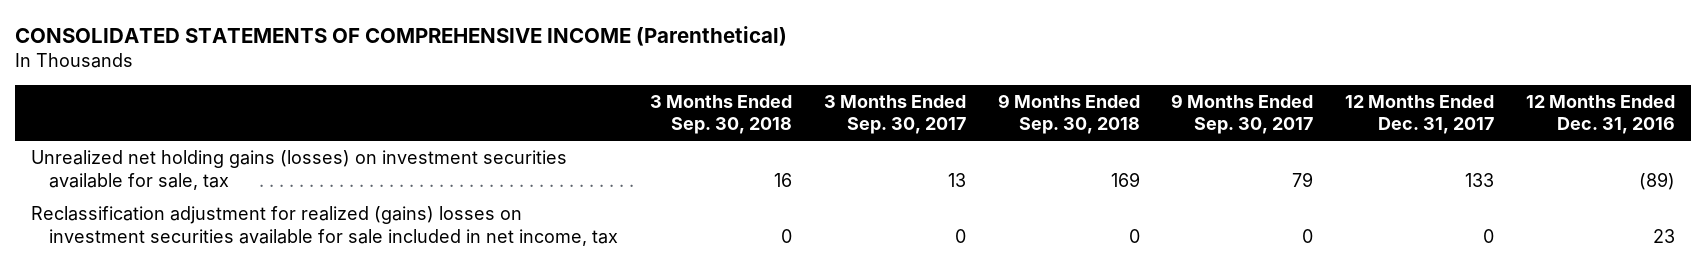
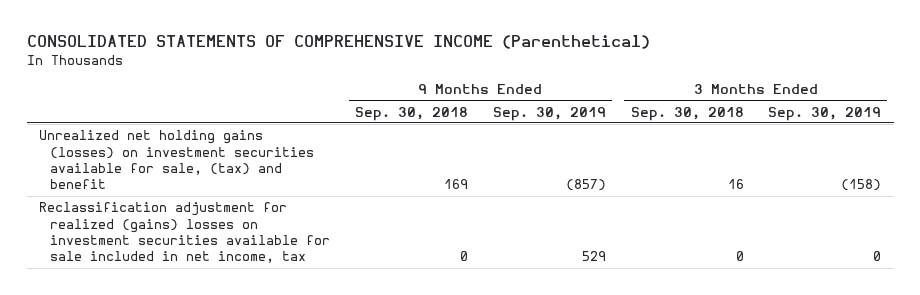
[823,94,966,135] 3 Months Ended Sep. 30, 2017 -> none
[1171,93,1314,135] 9 Months Ended Sep. 30, 2017 -> none
[1345,94,1495,135] 12 Months Ended Dec. 31, 2017 -> none
[1525,94,1675,135] 12 Months Ended Dec. 31, 2016 -> none
none -> [492,106,606,121] Sep. 30, 2019
none -> [768,106,882,121] Sep. 30, 2019
[30,149,567,190] Unrealized net holding gains (losses) on investment securities available for sale, tax -> [38,130,315,190] Unrealized net holding gains (losses) on investment securities available for sale, (tax) and benefit

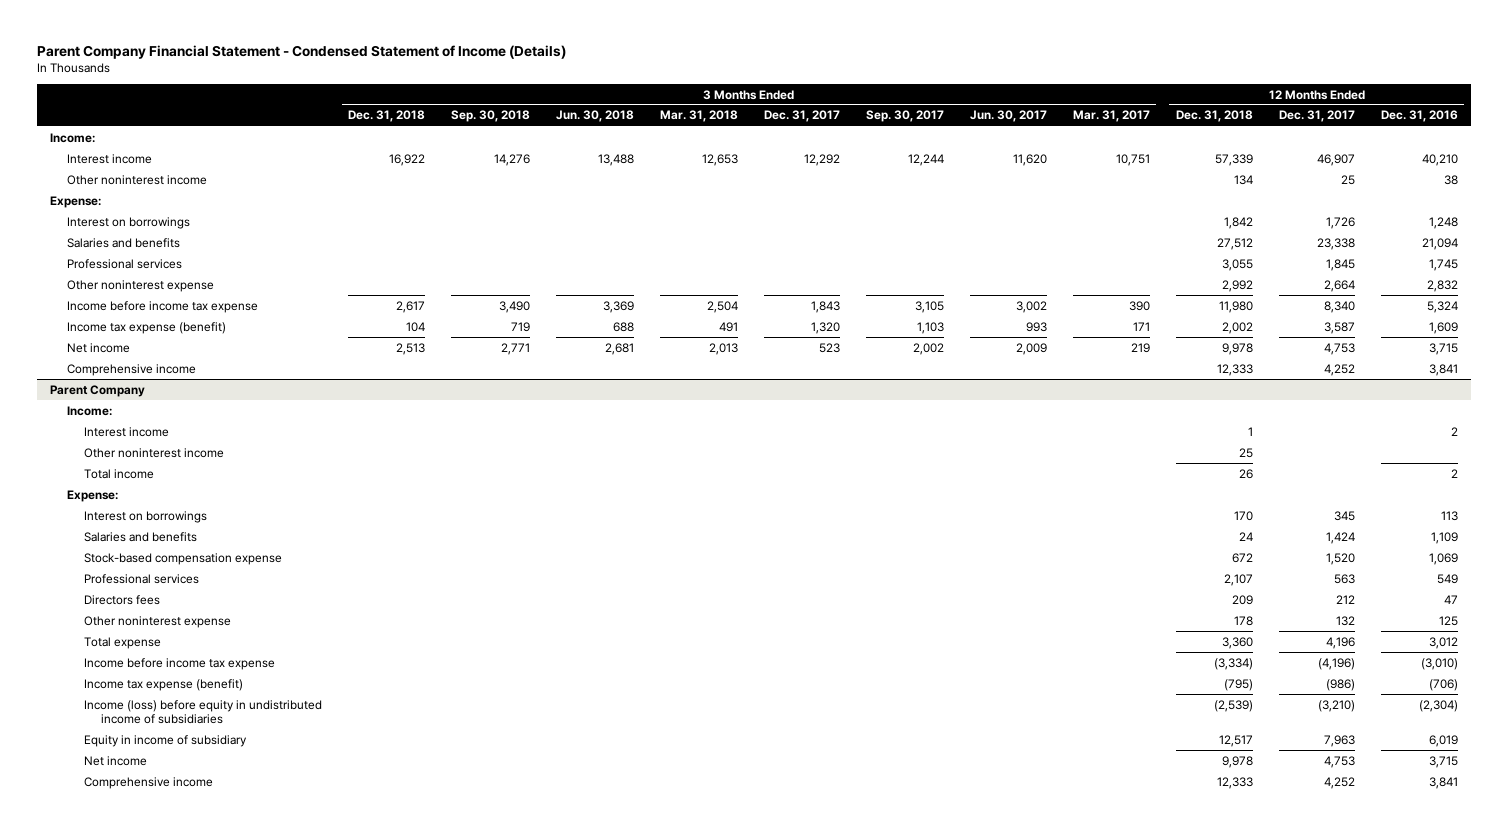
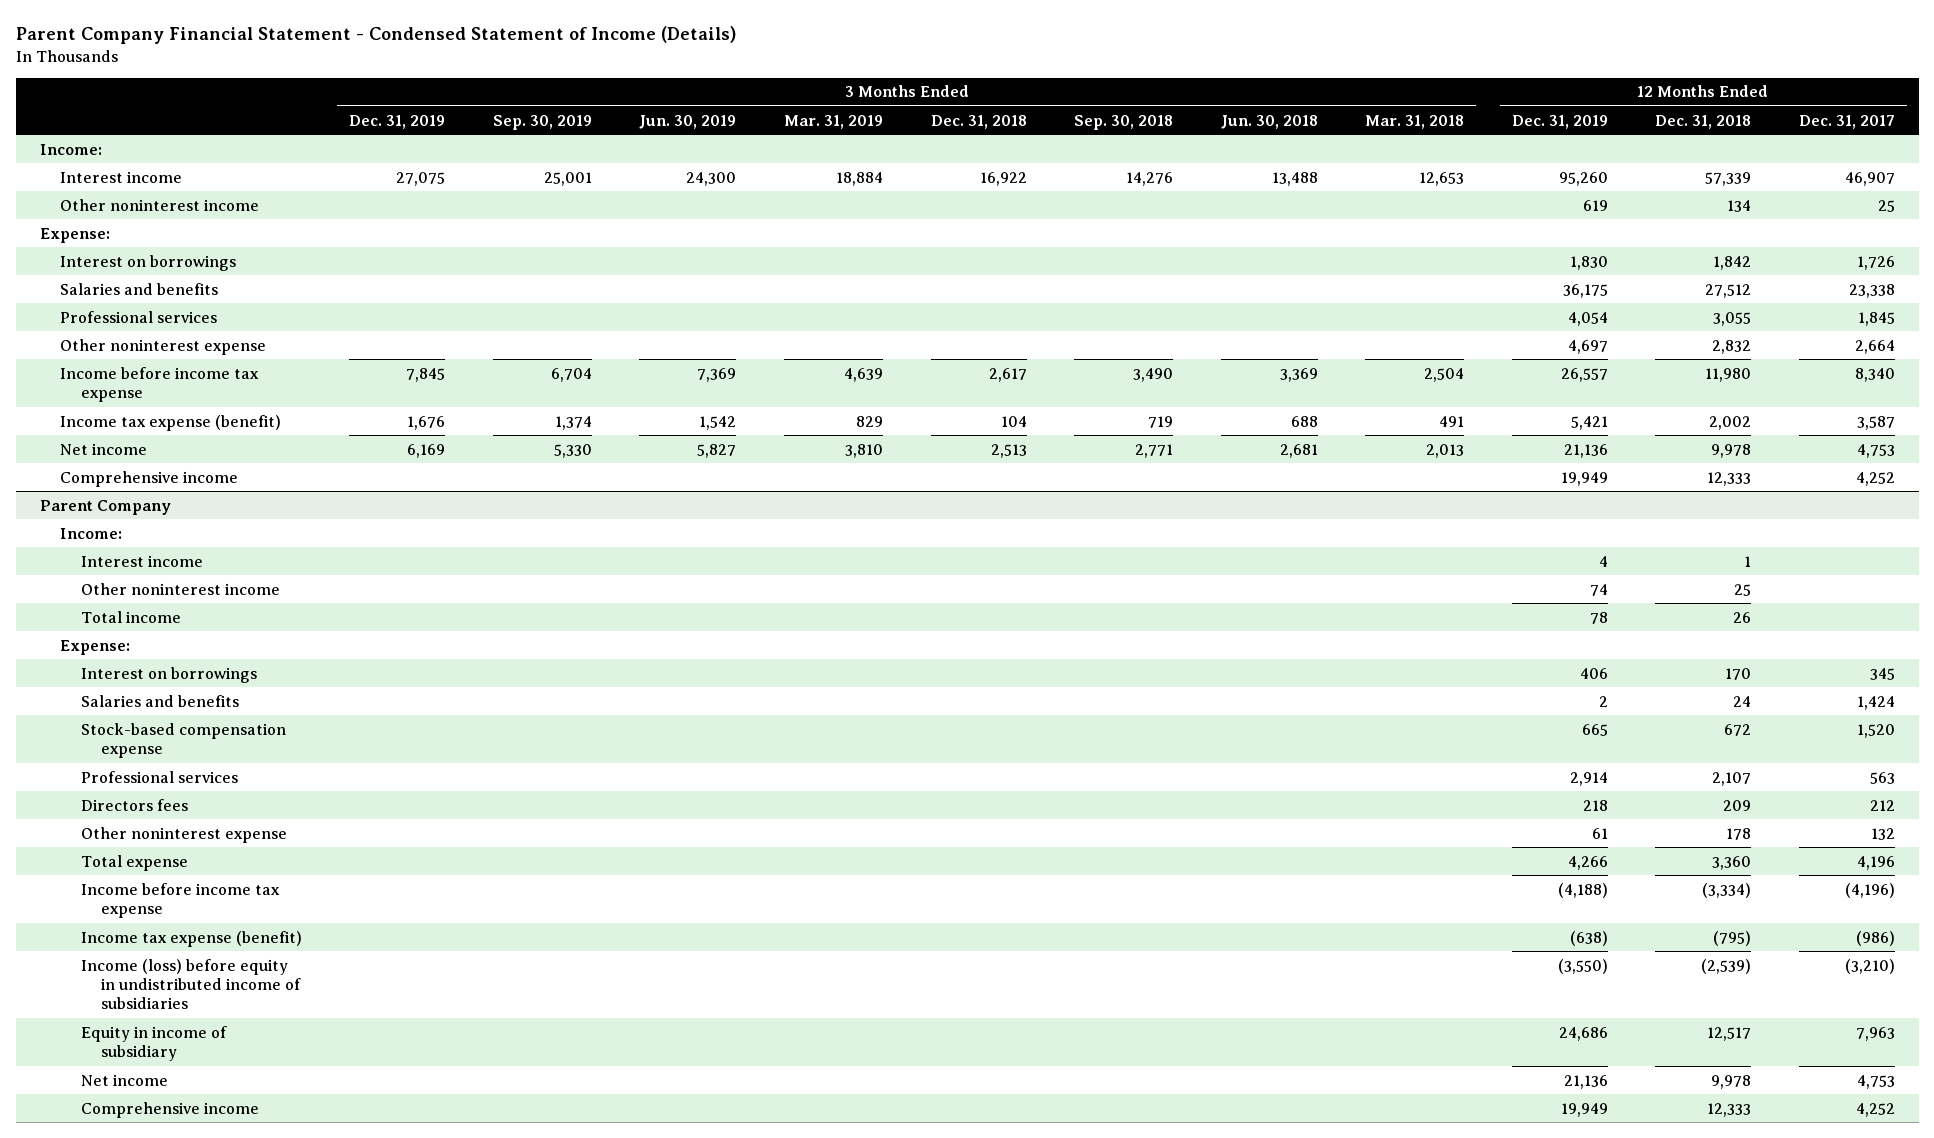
[764,110,841,123] Dec. 31, 2017 -> none
[865,110,944,123] Sep. 30, 2017 -> none
[969,110,1047,123] Jun. 30, 2017 -> none
[1072,110,1150,123] Mar. 31, 2017 -> none
[1380,110,1458,123] Dec. 31, 2016 -> none
none -> [349,114,446,129] Dec. 31, 2019
none -> [492,114,592,130] Sep. 30, 2019
none -> [639,114,737,129] Jun. 30, 2019
none -> [784,114,884,129] Mar. 31, 2019
none -> [1511,114,1608,129] Dec. 31, 2019
[1221,279,1253,292] 2,992 -> [1712,339,1752,354] 2,832

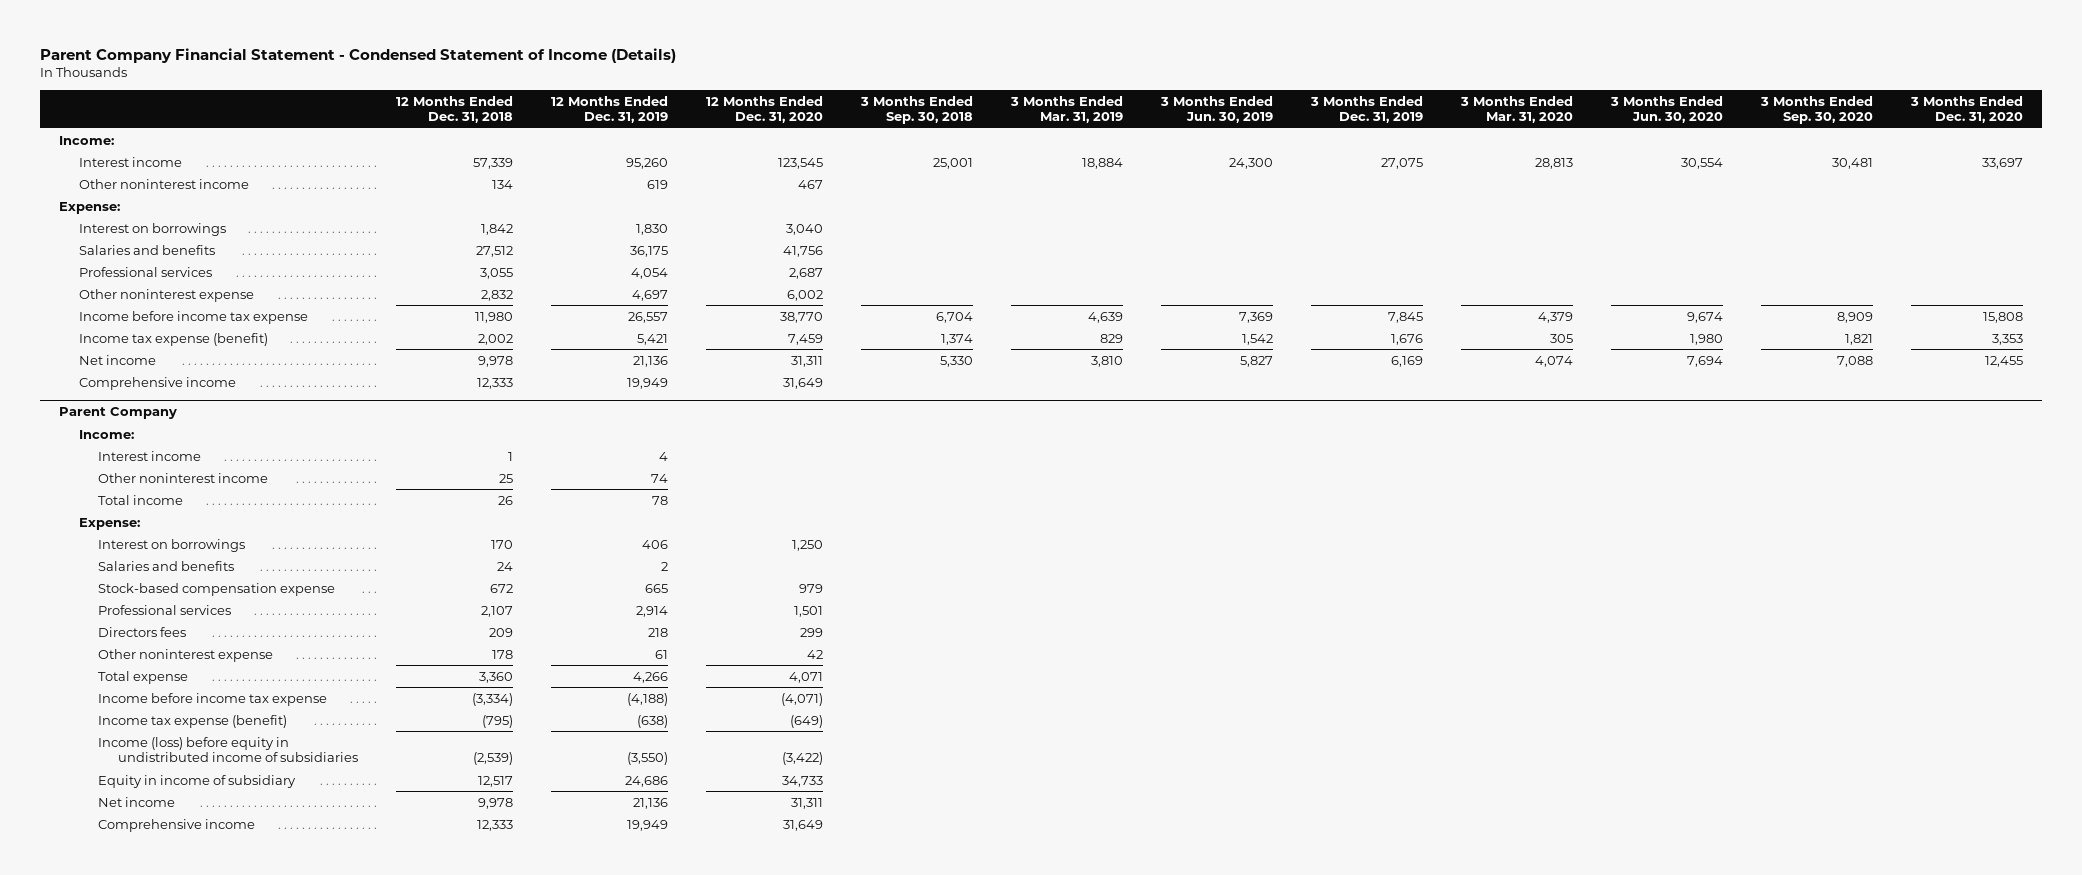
[492,114,592,130] Sep. 30, 2019 -> none
[930,114,1027,129] Dec. 31, 2018 -> none
[1220,114,1318,129] Jun. 30, 2018 -> none
[1365,114,1465,129] Mar. 31, 2018 -> none
[1798,114,1895,129] Dec. 31, 2017 -> none
none -> [706,95,824,124] 12 Months Ended Dec. 31, 2020
none -> [1460,95,1574,124] 3 Months Ended Mar. 31, 2020
none -> [1610,95,1724,124] 3 Months Ended Jun. 30, 2020
none -> [1759,95,1873,125] 3 Months Ended Sep. 30, 2020
none -> [1909,95,2023,124] 3 Months Ended Dec. 31, 2020
[1126,171,1174,186] 14,276 -> [933,157,974,169] 25,001
[1133,367,1174,382] 3,490 -> [936,311,974,323] 6,704
[1148,415,1174,428] 719 -> [941,333,974,345] 1,374
[1135,443,1174,458] 2,771 -> [940,355,974,367] 5,330

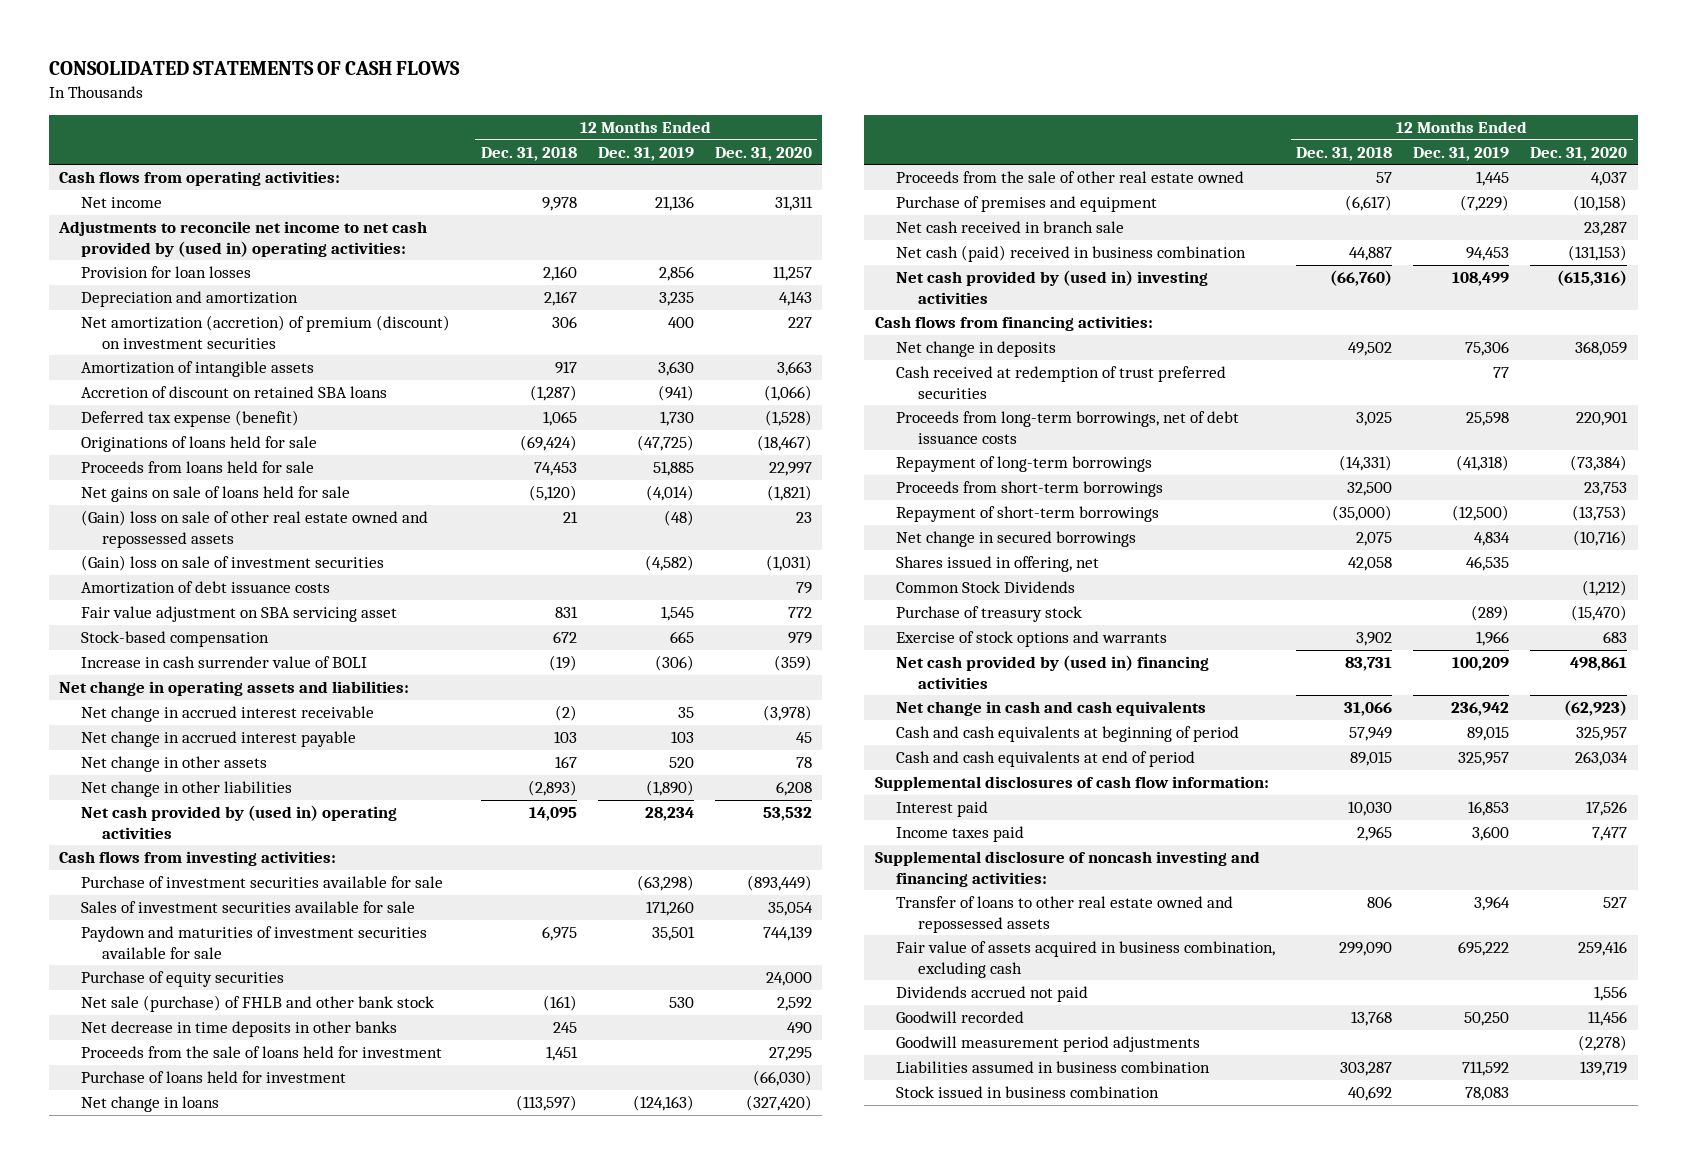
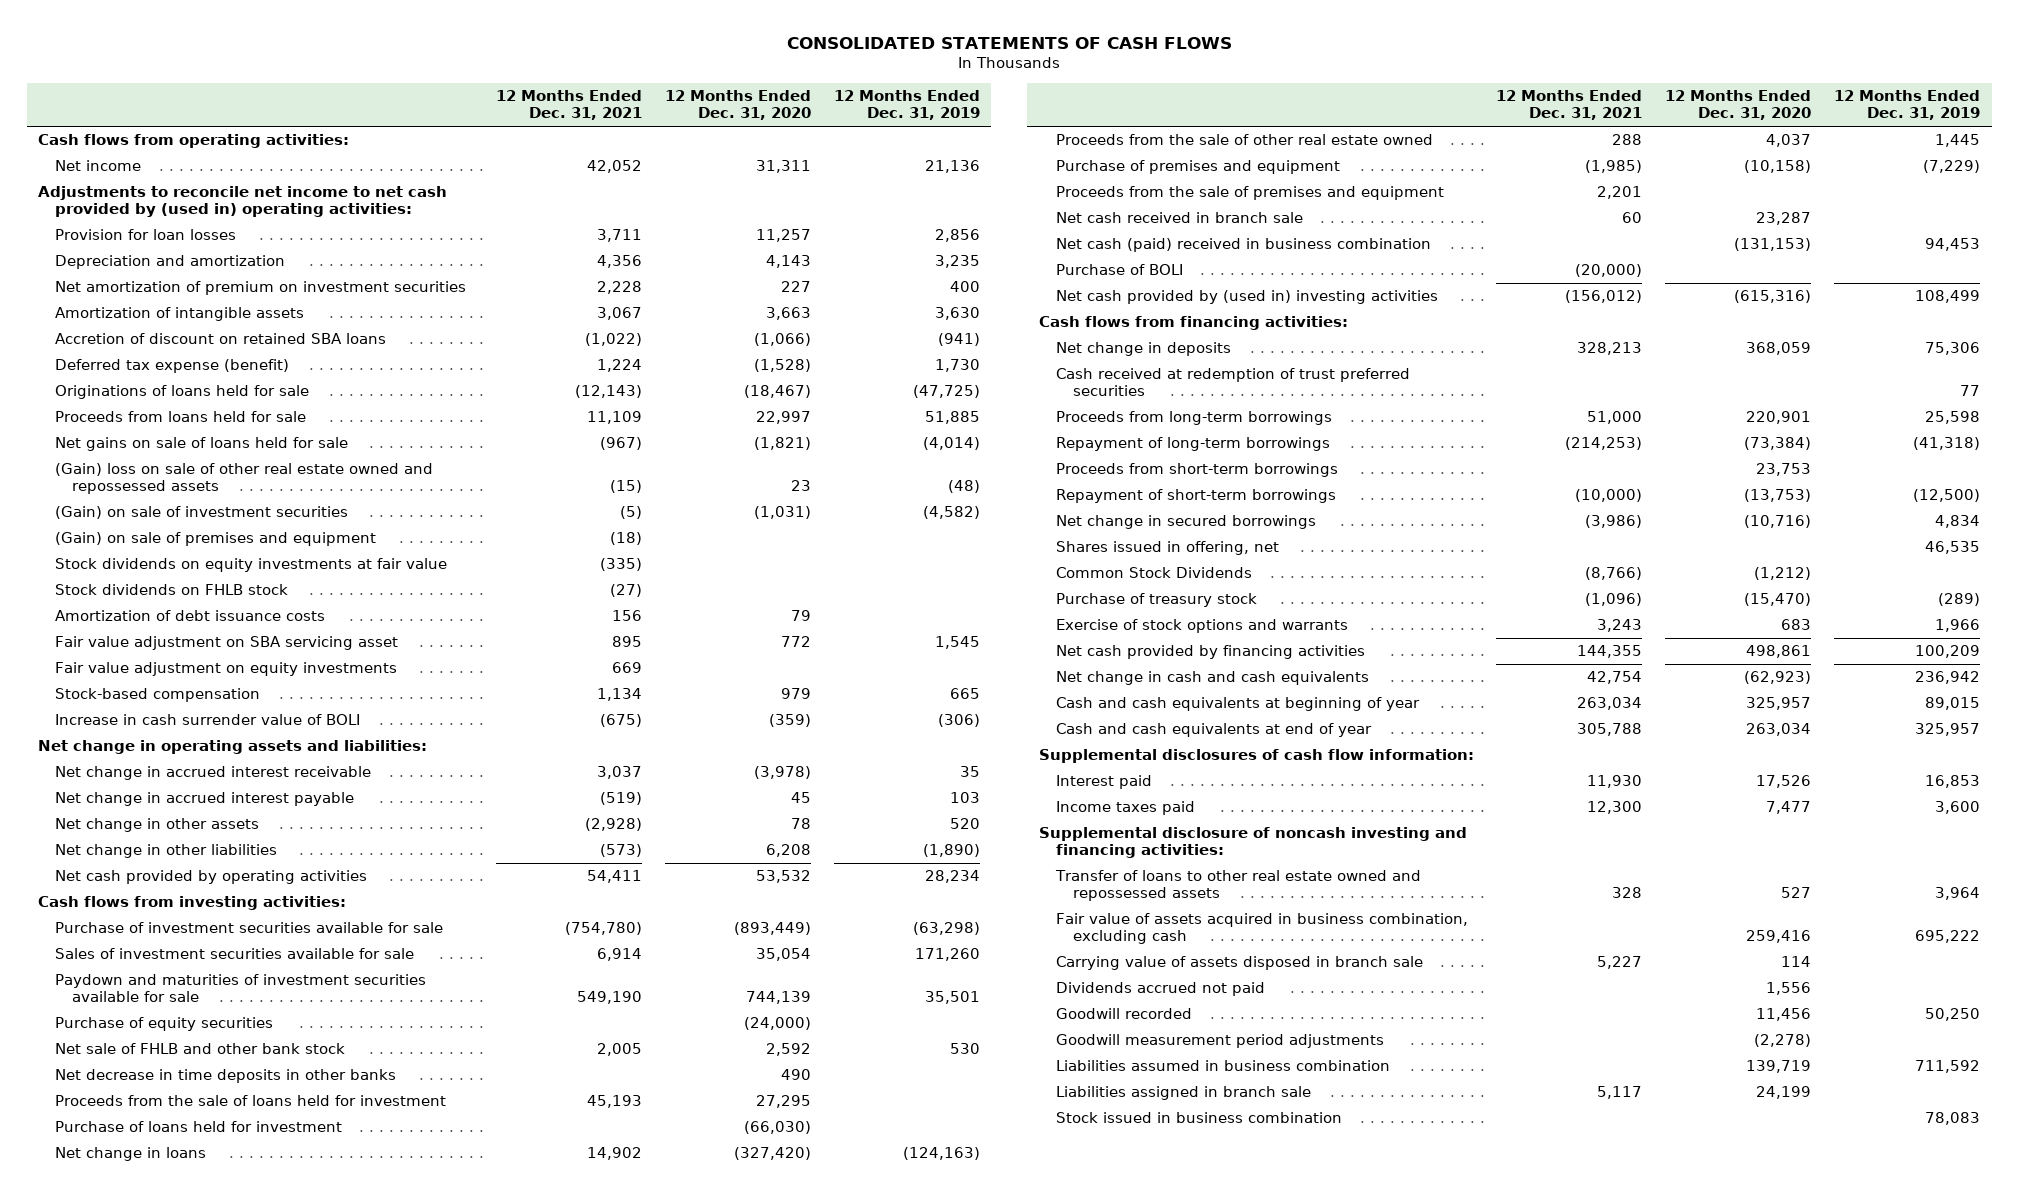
[480,146,577,161] Dec. 31, 2018 -> none
none -> [495,90,642,121] 12 Months Ended Dec. 31, 2021
[80,315,450,349] Net amortization (accretion) of premium (discount) on investment securities -> [55,281,467,296] Net amortization of premium on investment securities
[80,555,384,572] (Gain) loss on sale of investment securities -> [55,506,349,520] (Gain) on sale of investment securities
none -> [55,532,377,547] (Gain) on sale of premises and equipment
none -> [55,558,448,573] Stock dividends on equity investments at fair value
none -> [55,584,289,596] Stock dividends on FHLB stock
none -> [55,662,398,677] Fair value adjustment on equity investments
[80,805,397,839] Net cash provided by (used in) operating activities -> [55,870,368,885] Net cash provided by operating activities
[765,972,812,987] 24,000 -> [743,1017,811,1031] (24,000)
[80,995,434,1013] Net sale (purchase) of FHLB and other bank stock -> [55,1043,346,1055] Net sale of FHLB and other bank stock
none -> [1055,186,1444,201] Proceeds from the sale of premises and equipment
none -> [1055,264,1183,276] Purchase of BOLI
[896,411,1240,444] Proceeds from long-term borrowings, net of debt issuance costs -> [1055,411,1332,426] Proceeds from long-term borrowings
[896,655,1210,689] Net cash provided by (used in) financing activities -> [1055,645,1365,660] Net cash provided by financing activities
[896,726,1240,743] Cash and cash equivalents at beginning of period -> [1055,697,1420,712] Cash and cash equivalents at beginning of year
[896,751,1196,768] Cash and cash equivalents at end of period -> [1055,723,1372,738] Cash and cash equivalents at end of year
none -> [1055,956,1423,971] Carrying value of assets disposed in branch sale
none -> [1055,1086,1311,1101] Liabilities assigned in branch sale

